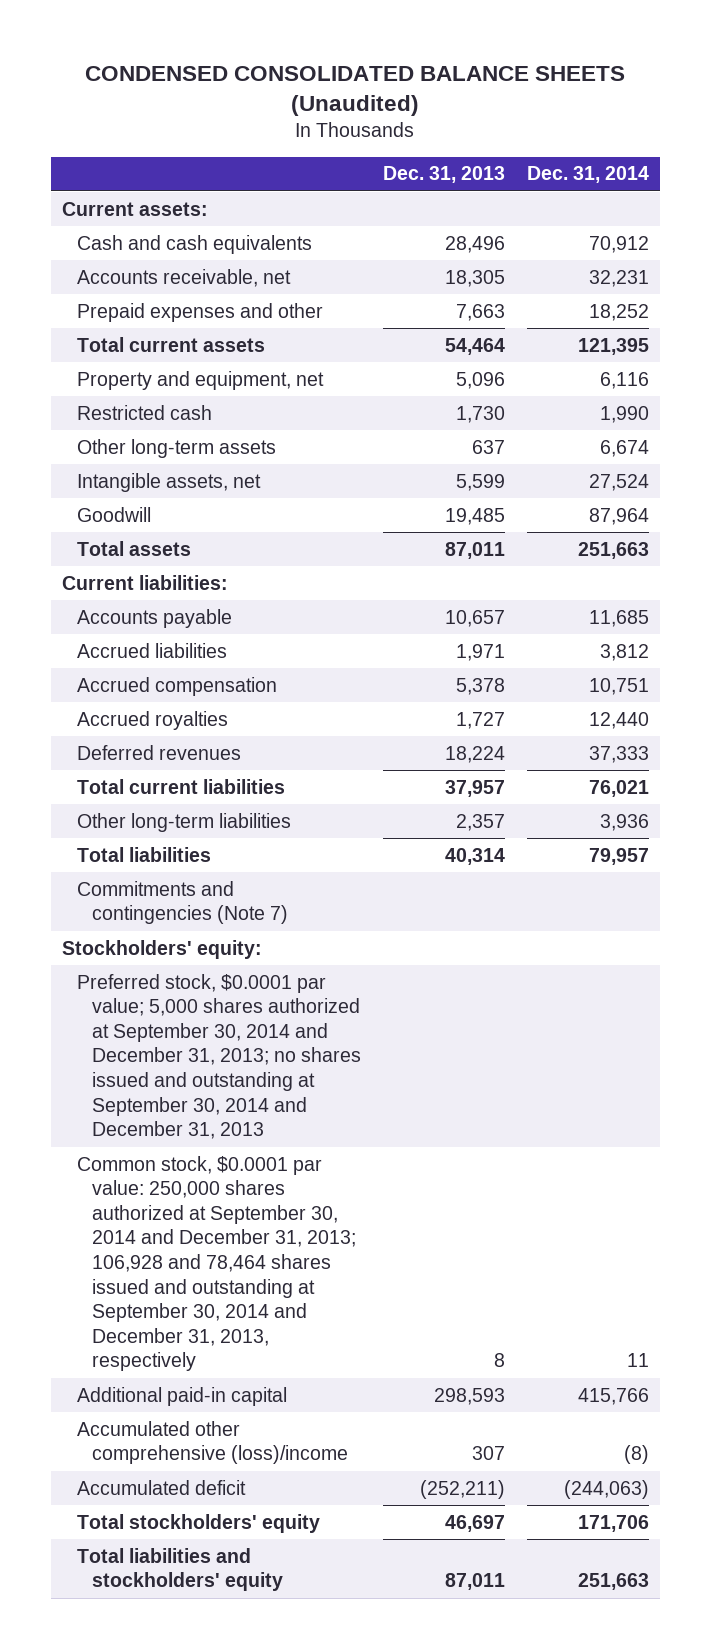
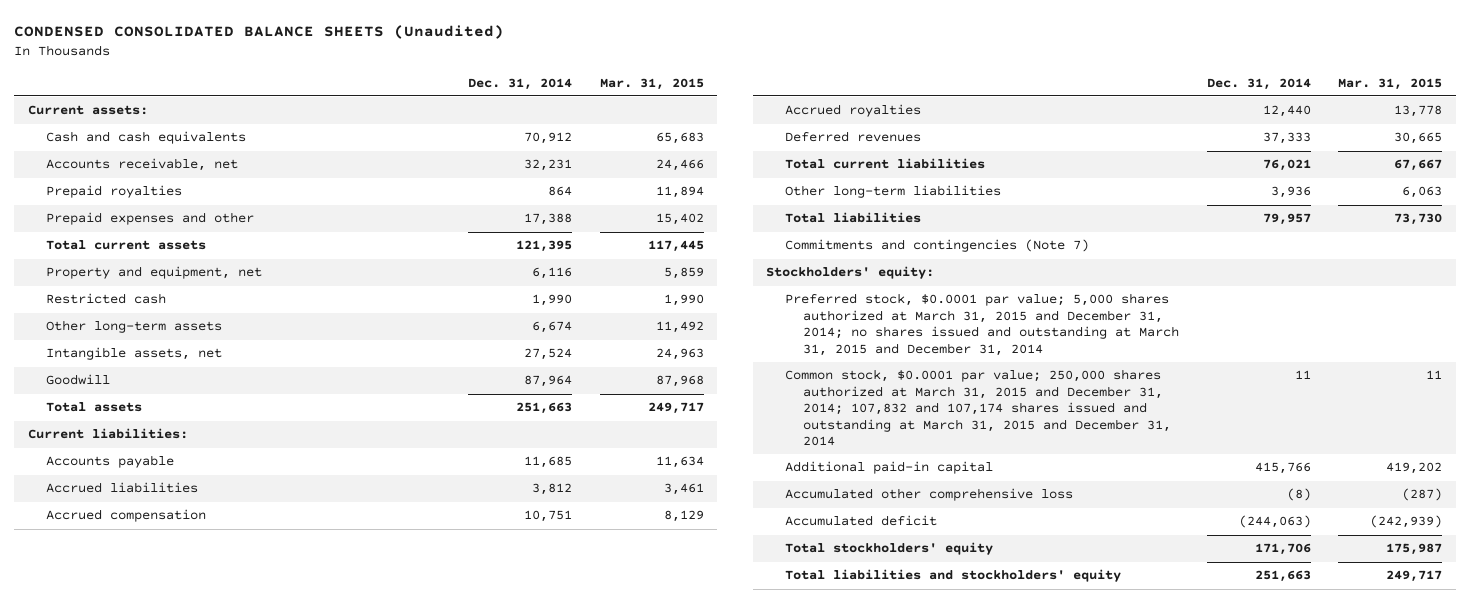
[382,166,505,184] Dec. 31, 2013 -> none
none -> [599,77,704,90] Mar. 31, 2015
none -> [46,185,183,199] Prepaid royalties
[588,303,649,321] 18,252 -> [524,213,573,226] 17,388
[76,973,362,1140] Preferred stock, $0.0001 par value; 5,000 shares authorized at September 30, 2014 and December 31, 2013; no shares issued and outstanding at September 30, 2014 and December 31, 2013 -> [784,293,1180,356] Preferred stock, $0.0001 par value; 5,000 shares authorized at March 31, 2015 and December 31, 2014; no shares issued and outstanding at March 31, 2015 and December 31, 2014
[76,1155,357,1372] Common stock, $0.0001 par value: 250,000 shares authorized at September 30, 2014 and December 31, 2013; 106,928 and 78,464 shares issued and outstanding at September 30, 2014 and December 31, 2013, respectively -> [784,369,1172,447] Common stock, $0.0001 par value; 250,000 shares authorized at March 31, 2015 and December 31, 2014; 107,832 and 107,174 shares issued and outstanding at March 31, 2015 and December 31, 2014
[76,1420,349,1465] Accumulated other comprehensive (loss)/income -> [784,488,1073,502] Accumulated other comprehensive loss

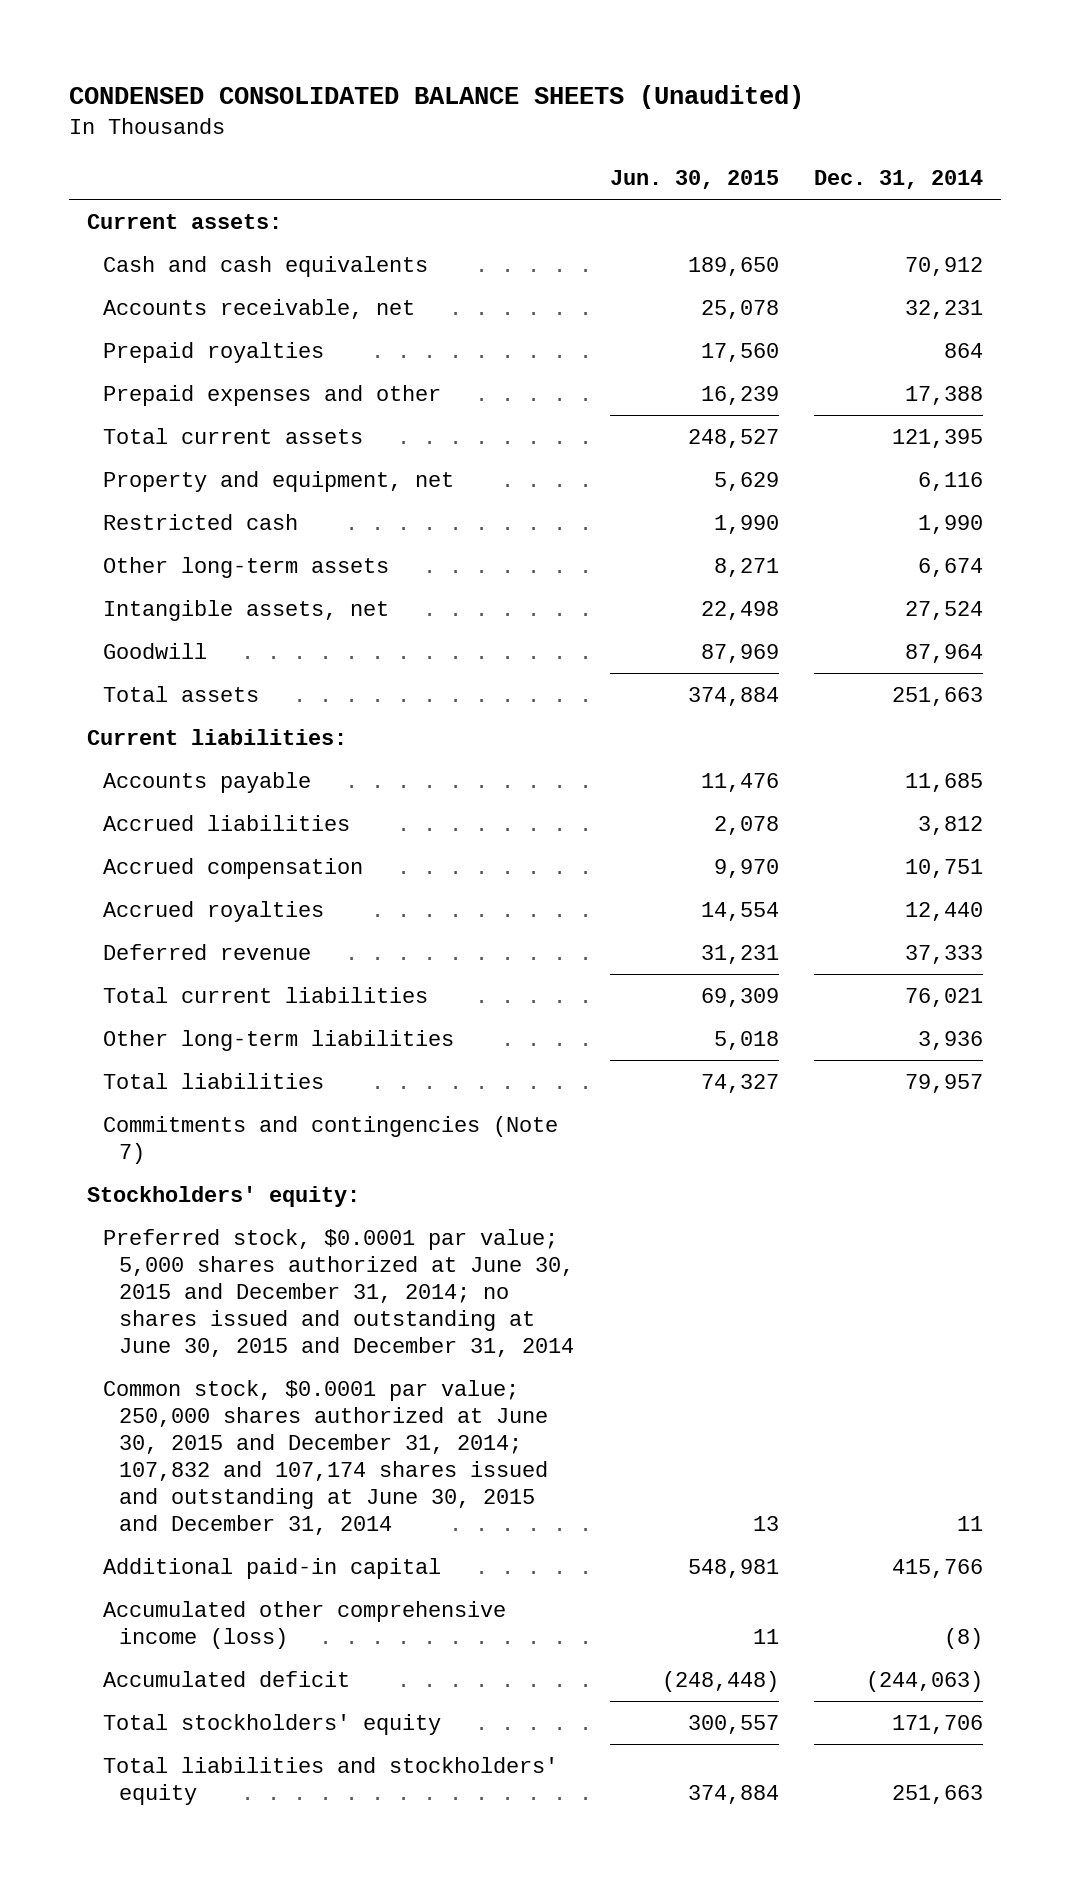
[599,77,704,90] Mar. 31, 2015 -> none
none -> [609,169,779,189] Jun. 30, 2015
[784,131,921,143] Deferred revenues -> [103,943,312,960] Deferred revenue
[784,293,1180,356] Preferred stock, $0.0001 par value; 5,000 shares authorized at March 31, 2015 and December 31, 2014; no shares issued and outstanding at March 31, 2015 and December 31, 2014 -> [103,1228,575,1357] Preferred stock, $0.0001 par value; 5,000 shares authorized at June 30, 2015 and December 31, 2014; no shares issued and outstanding at June 30, 2015 and December 31, 2014
[784,369,1172,447] Common stock, $0.0001 par value; 250,000 shares authorized at March 31, 2015 and December 31, 2014; 107,832 and 107,174 shares issued and outstanding at March 31, 2015 and December 31, 2014 -> [103,1379,549,1535] Common stock, $0.0001 par value; 250,000 shares authorized at June 30, 2015 and December 31, 2014; 107,832 and 107,174 shares issued and outstanding at June 30, 2015 and December 31, 2014
[784,488,1073,502] Accumulated other comprehensive loss -> [103,1600,507,1649] Accumulated other comprehensive income (loss)

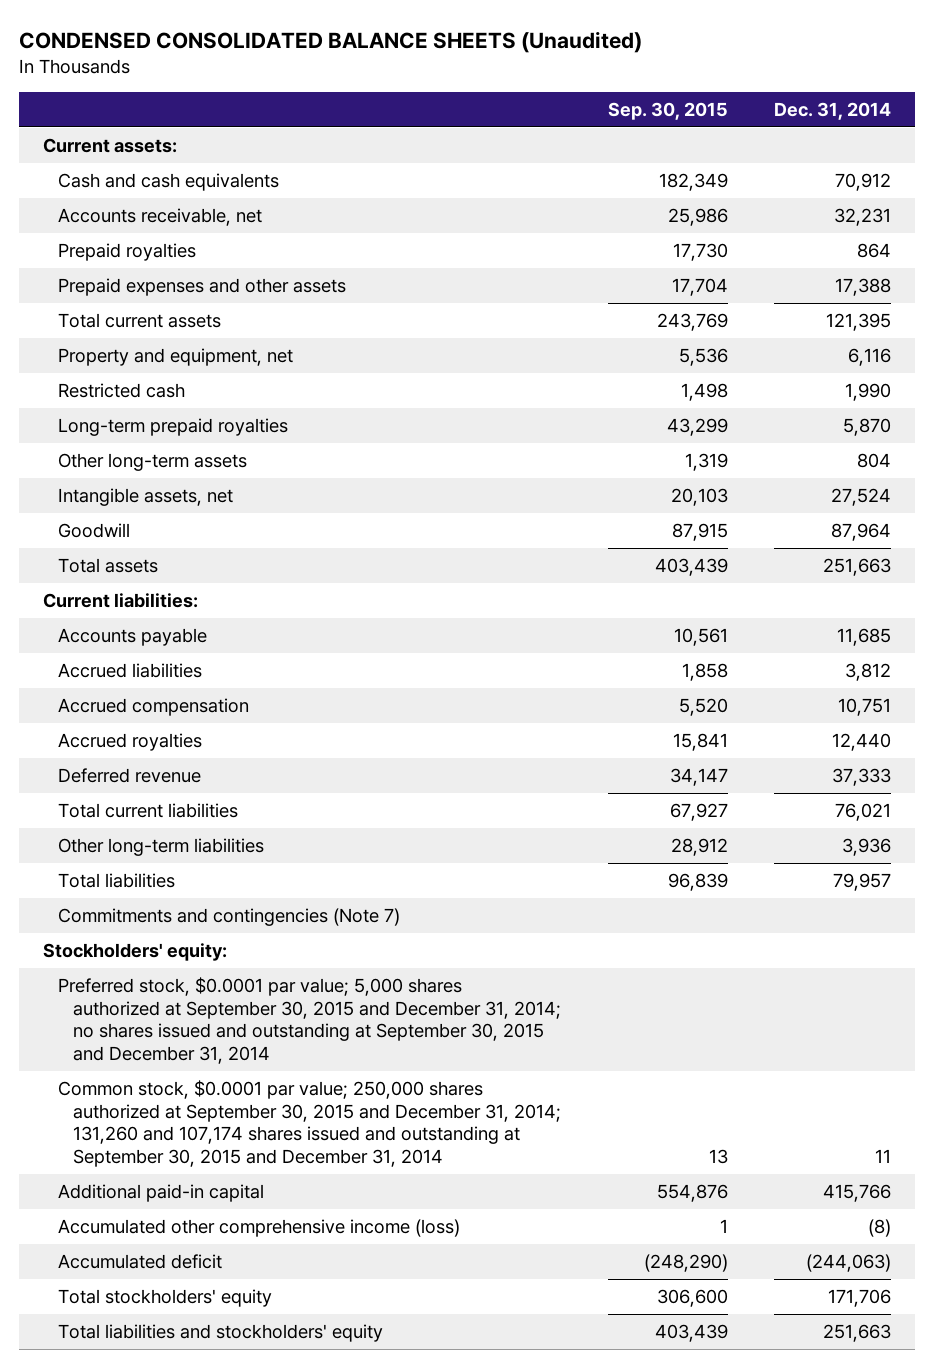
[609,169,779,189] Jun. 30, 2015 -> none
none -> [607,101,728,120] Sep. 30, 2015
[103,384,442,406] Prepaid expenses and other -> [57,278,346,297] Prepaid expenses and other assets
none -> [57,418,288,437] Long-term prepaid royalties
[918,557,984,577] 6,674 -> [857,453,892,469] 804
[103,1228,575,1357] Preferred stock, $0.0001 par value; 5,000 shares authorized at June 30, 2015 and December 31, 2014; no shares issued and outstanding at June 30, 2015 and December 31, 2014 -> [57,977,561,1064] Preferred stock, $0.0001 par value; 5,000 shares authorized at September 30, 2015 and December 31, 2014; no shares issued and outstanding at September 30, 2015 and December 31, 2014
[103,1379,549,1535] Common stock, $0.0001 par value; 250,000 shares authorized at June 30, 2015 and December 31, 2014; 107,832 and 107,174 shares issued and outstanding at June 30, 2015 and December 31, 2014 -> [57,1080,561,1167] Common stock, $0.0001 par value; 250,000 shares authorized at September 30, 2015 and December 31, 2014; 131,260 and 107,174 shares issued and outstanding at September 30, 2015 and December 31, 2014

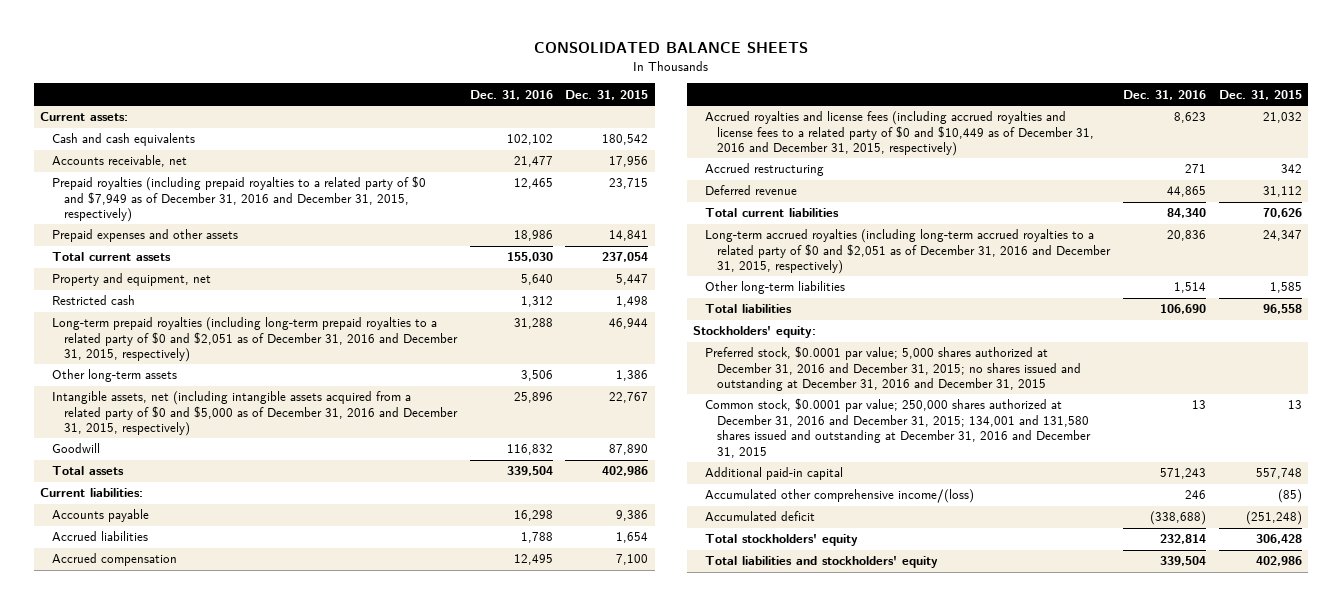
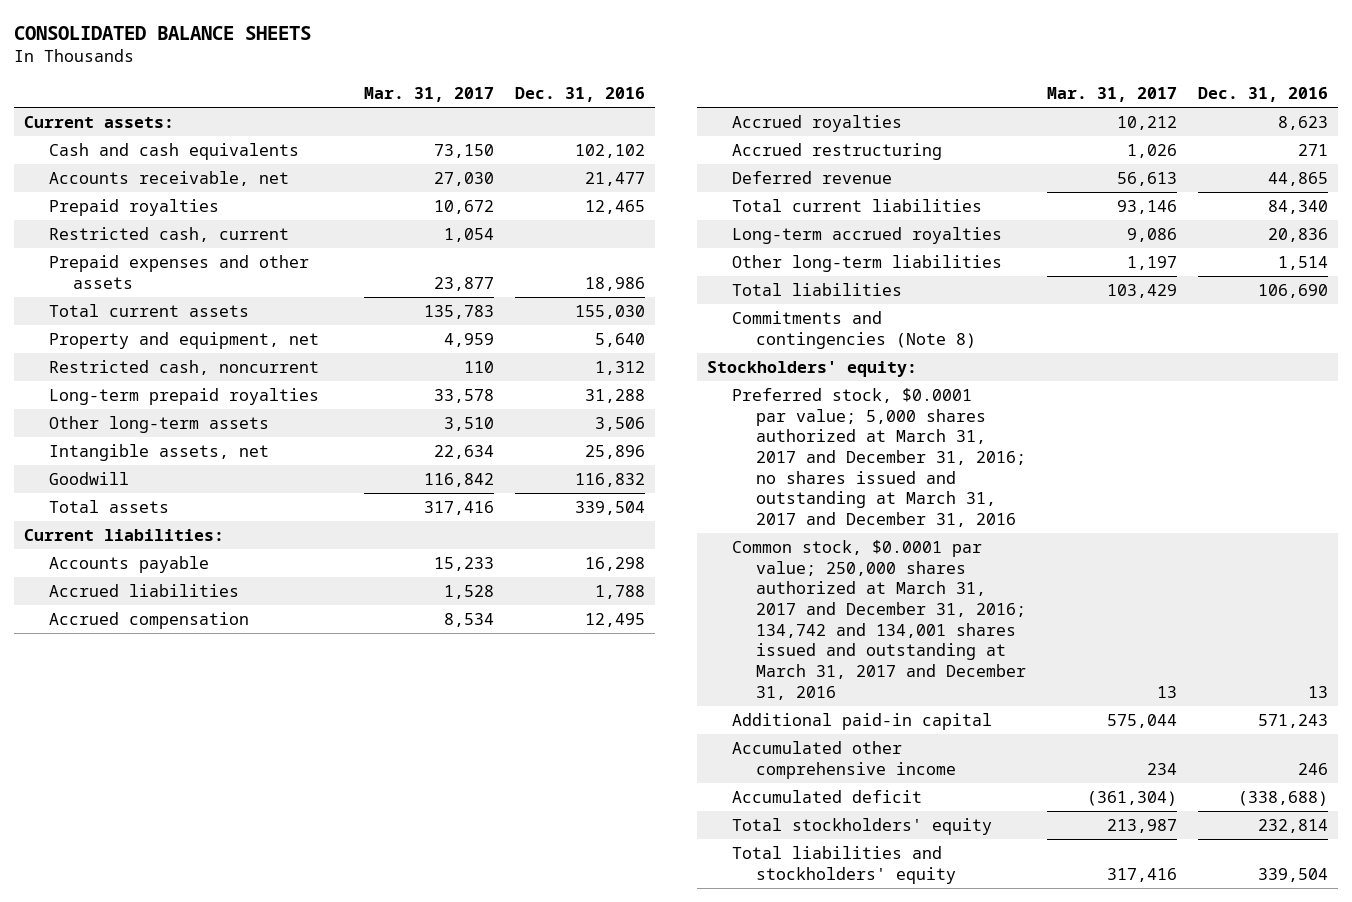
[565,89,649,100] Dec. 31, 2015 -> none
none -> [363,87,494,103] Mar. 31, 2017
[51,176,426,223] Prepaid royalties (including prepaid royalties to a related party of $0 and $7,949 as of December 31, 2016 and December 31, 2015, respectively) -> [48,199,219,217] Prepaid royalties
none -> [48,227,289,243] Restricted cash, current
[51,295,135,306] Restricted cash -> [48,360,319,376] Restricted cash, noncurrent
[51,317,458,363] Long-term prepaid royalties (including long-term prepaid royalties to a related party of $0 and $2,051 as of December 31, 2016 and December 31, 2015, respectively) -> [48,388,319,406] Long-term prepaid royalties
[51,391,458,437] Intangible assets, net (including intangible assets acquired from a related party of $0 and $5,000 as of December 31, 2016 and December 31, 2015, respectively) -> [48,444,269,462] Intangible assets, net
[705,111,1094,157] Accrued royalties and license fees (including accrued royalties and license fees to a related party of $0 and $10,449 as of December 31, 2016 and December 31, 2015, respectively) -> [731,115,902,133] Accrued royalties
[705,229,1111,275] Long-term accrued royalties (including long-term accrued royalties to a related party of $0 and $2,051 as of December 31, 2016 and December 31, 2015, respectively) -> [731,227,1002,245] Long-term accrued royalties
none -> [731,311,976,349] Commitments and contingencies (Note 8)
[705,346,1081,392] Preferred stock, $0.0001 par value; 5,000 shares authorized at December 31, 2016 and December 31, 2015; no shares issued and outstanding at December 31, 2016 and December 31, 2015 -> [731,388,1026,528] Preferred stock, $0.0001 par value; 5,000 shares authorized at March 31, 2017 and December 31, 2016; no shares issued and outstanding at March 31, 2017 and December 31, 2016
[705,398,1091,458] Common stock, $0.0001 par value; 250,000 shares authorized at December 31, 2016 and December 31, 2015; 134,001 and 131,580 shares issued and outstanding at December 31, 2016 and December 31, 2015 -> [731,540,1026,700] Common stock, $0.0001 par value; 250,000 shares authorized at March 31, 2017 and December 31, 2016; 134,742 and 134,001 shares issued and outstanding at March 31, 2017 and December 31, 2016
[705,489,975,504] Accumulated other comprehensive income/(loss) -> [731,741,956,779] Accumulated other comprehensive income

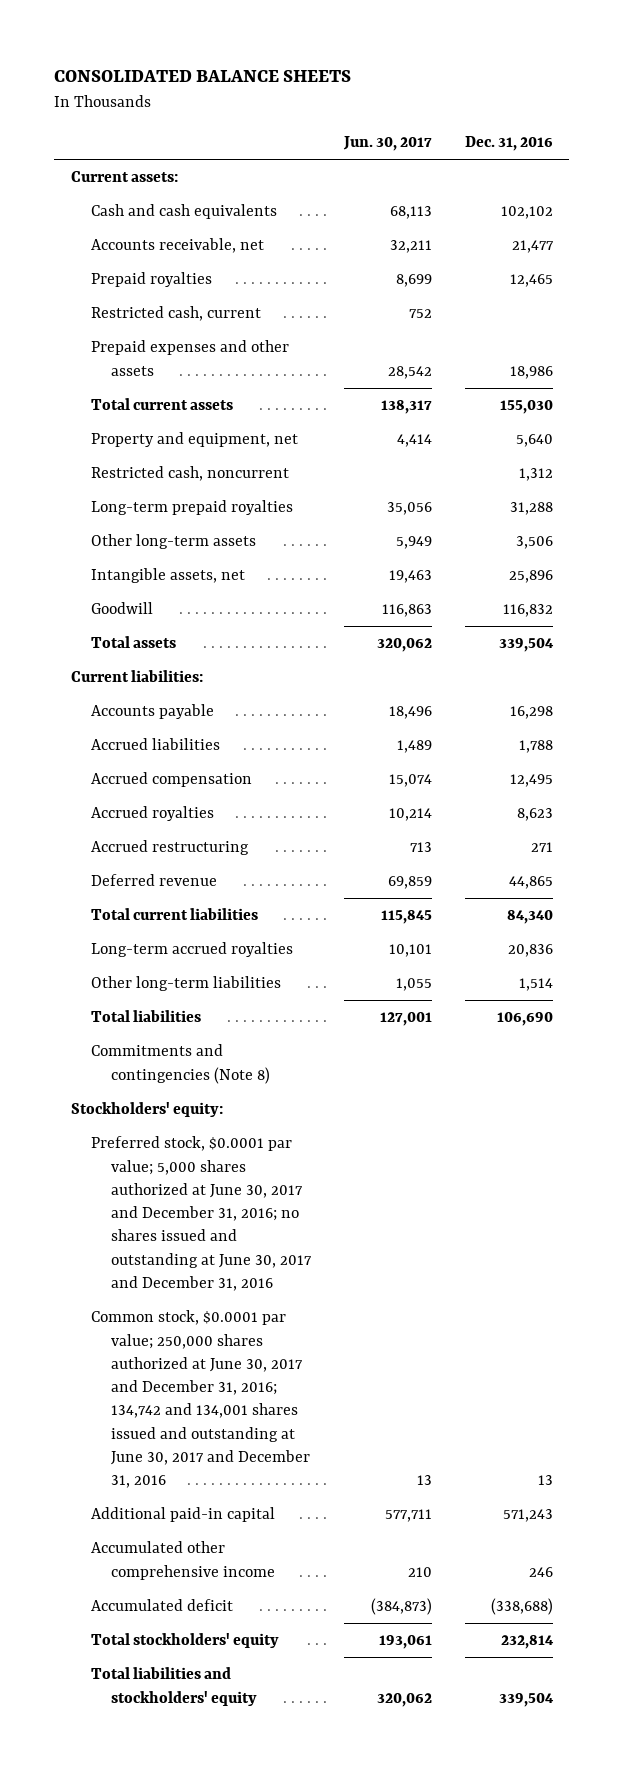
[363,87,494,103] Mar. 31, 2017 -> none
none -> [342,136,432,152] Jun. 30, 2017
[731,388,1026,528] Preferred stock, $0.0001 par value; 5,000 shares authorized at March 31, 2017 and December 31, 2016; no shares issued and outstanding at March 31, 2017 and December 31, 2016 -> [90,1136,312,1291] Preferred stock, $0.0001 par value; 5,000 shares authorized at June 30, 2017 and December 31, 2016; no shares issued and outstanding at June 30, 2017 and December 31, 2016
[731,540,1026,700] Common stock, $0.0001 par value; 250,000 shares authorized at March 31, 2017 and December 31, 2016; 134,742 and 134,001 shares issued and outstanding at March 31, 2017 and December 31, 2016 -> [90,1310,310,1489] Common stock, $0.0001 par value; 250,000 shares authorized at June 30, 2017 and December 31, 2016; 134,742 and 134,001 shares issued and outstanding at June 30, 2017 and December 31, 2016

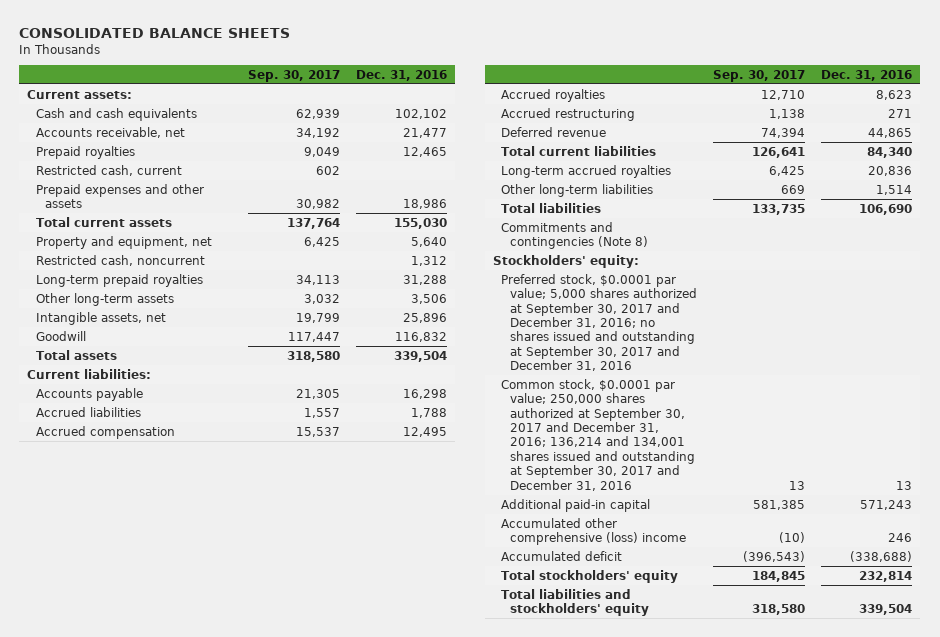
[342,136,432,152] Jun. 30, 2017 -> none
none -> [247,69,340,82] Sep. 30, 2017
[90,1136,312,1291] Preferred stock, $0.0001 par value; 5,000 shares authorized at June 30, 2017 and December 31, 2016; no shares issued and outstanding at June 30, 2017 and December 31, 2016 -> [501,273,698,372] Preferred stock, $0.0001 par value; 5,000 shares authorized at September 30, 2017 and December 31, 2016; no shares issued and outstanding at September 30, 2017 and December 31, 2016
[90,1310,310,1489] Common stock, $0.0001 par value; 250,000 shares authorized at June 30, 2017 and December 31, 2016; 134,742 and 134,001 shares issued and outstanding at June 30, 2017 and December 31, 2016 -> [501,378,696,491] Common stock, $0.0001 par value; 250,000 shares authorized at September 30, 2017 and December 31, 2016; 136,214 and 134,001 shares issued and outstanding at September 30, 2017 and December 31, 2016
[90,1541,275,1580] Accumulated other comprehensive income -> [501,517,687,546] Accumulated other comprehensive (loss) income

